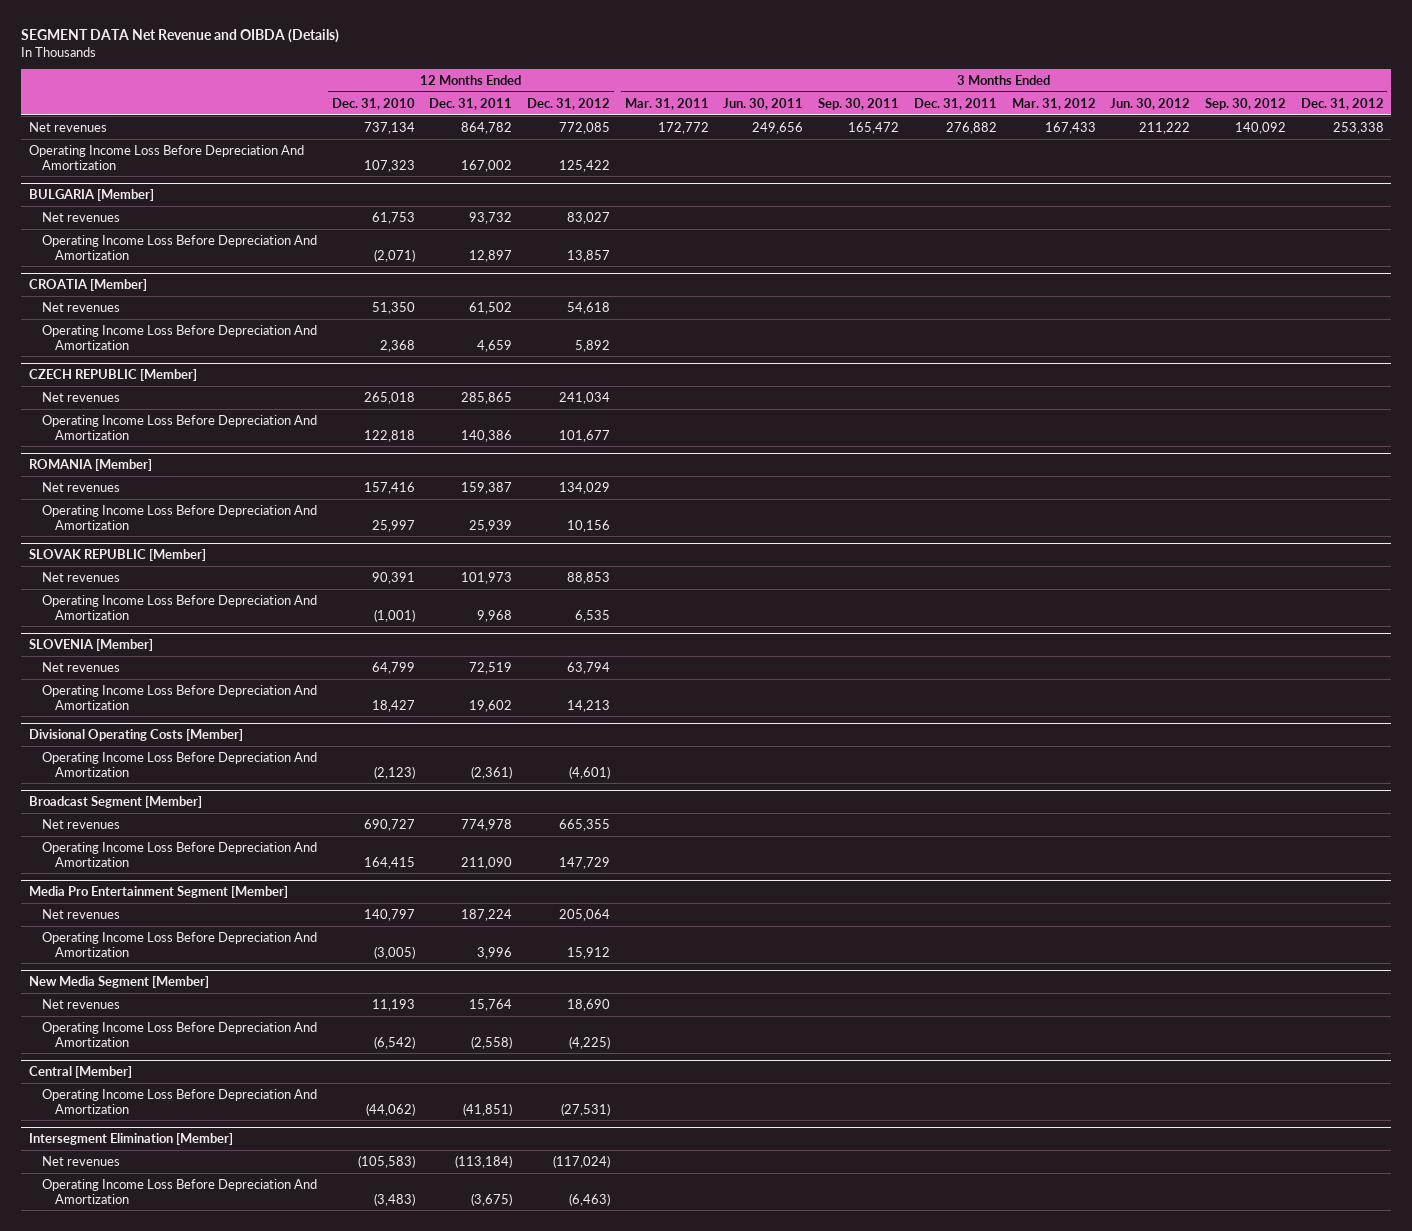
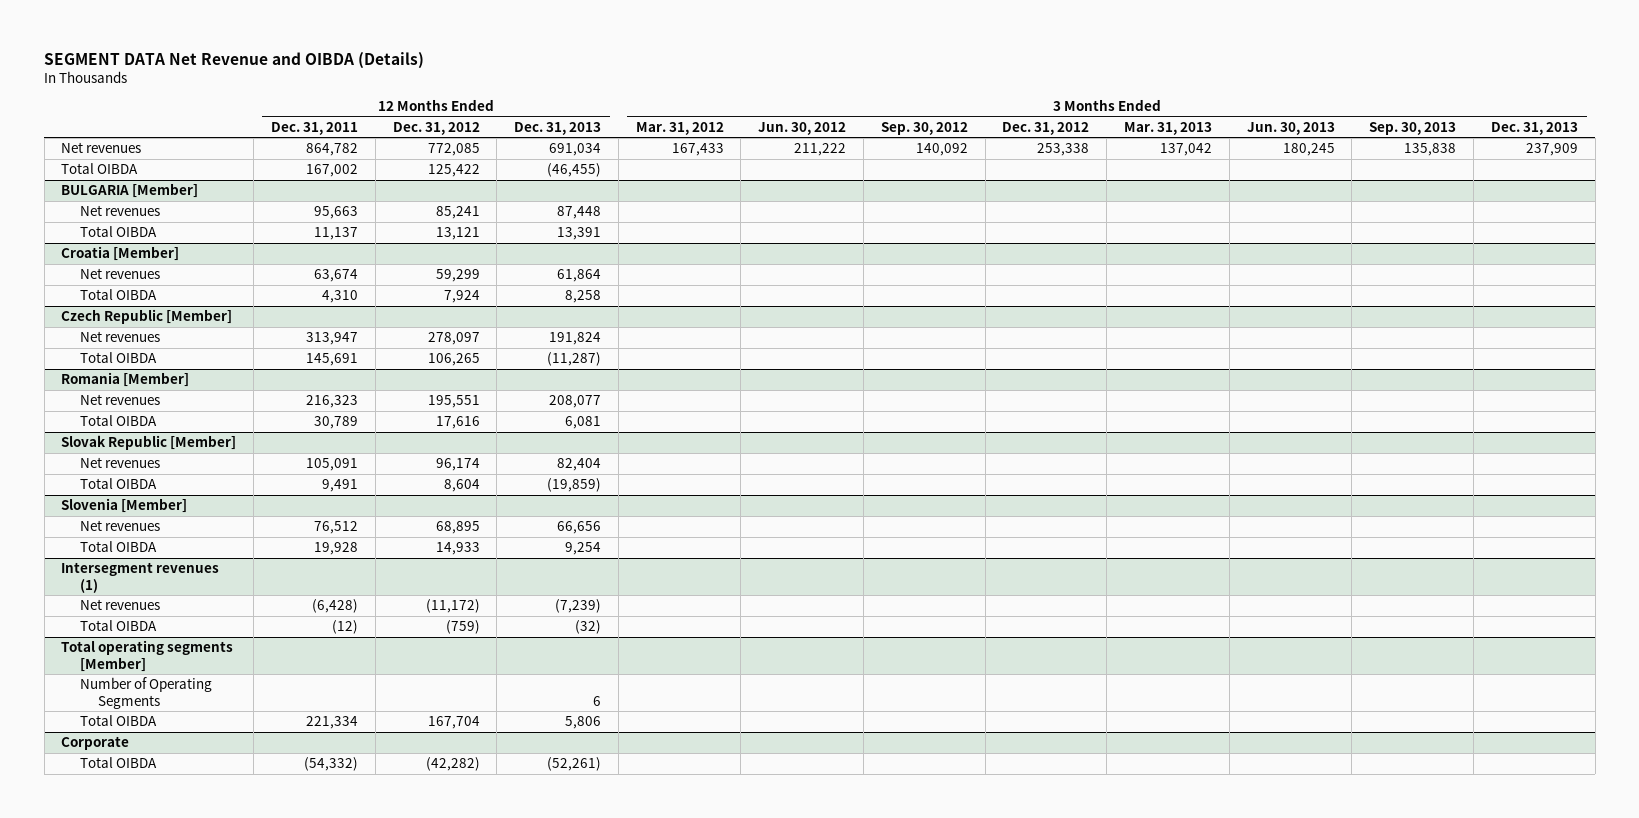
[331,97,415,110] Dec. 31, 2010 -> none
[624,97,709,110] Mar. 31, 2011 -> none
[723,97,804,110] Jun. 30, 2011 -> none
[818,97,900,110] Sep. 30, 2011 -> none
[913,97,997,110] Dec. 31, 2011 -> none
none -> [514,121,602,135] Dec. 31, 2013
none -> [1124,121,1213,135] Mar. 31, 2013
none -> [1246,121,1335,135] Jun. 30, 2013
none -> [1369,121,1457,135] Sep. 30, 2013
none -> [1490,121,1578,135] Dec. 31, 2013
[28,144,304,170] Operating Income Loss Before Depreciation And Amortization -> [61,163,139,175] Total OIBDA
[41,234,317,260] Operating Income Loss Before Depreciation And Amortization -> none
[41,324,317,350] Operating Income Loss Before Depreciation And Amortization -> none
[41,414,317,440] Operating Income Loss Before Depreciation And Amortization -> none
[41,504,317,530] Operating Income Loss Before Depreciation And Amortization -> none
[41,594,317,620] Operating Income Loss Before Depreciation And Amortization -> none
[41,684,317,710] Operating Income Loss Before Depreciation And Amortization -> none
[28,729,243,742] Divisional Operating Costs [Member] -> none
[41,751,317,777] Operating Income Loss Before Depreciation And Amortization -> none
[28,796,202,809] Broadcast Segment [Member] -> none
[41,841,317,867] Operating Income Loss Before Depreciation And Amortization -> none
[28,886,288,899] Media Pro Entertainment Segment [Member] -> none
[41,908,120,919] Net revenues -> none
[41,931,317,957] Operating Income Loss Before Depreciation And Amortization -> none
[28,976,209,989] New Media Segment [Member] -> none
[41,998,120,1009] Net revenues -> none
[41,1021,317,1047] Operating Income Loss Before Depreciation And Amortization -> none
[28,1066,132,1079] Central [Member] -> none
[41,1088,317,1114] Operating Income Loss Before Depreciation And Amortization -> none
[28,1133,233,1146] Intersegment Elimination [Member] -> none
[41,1155,120,1166] Net revenues -> none
[41,1178,317,1204] Operating Income Loss Before Depreciation And Amortization -> none
[469,211,513,224] 93,732 -> [313,206,358,220] 95,663
[567,211,611,224] 83,027 -> [435,206,480,220] 85,241
none -> [79,226,157,238] Total OIBDA
[28,279,147,292] CROATIA [Member] -> [61,246,180,262] Croatia [Member]
[469,301,513,314] 61,502 -> [313,269,358,283] 63,674
[567,301,611,314] 54,618 -> [435,269,480,283] 59,299
none -> [79,289,157,301] Total OIBDA
[28,369,197,382] CZECH REPUBLIC [Member] -> [61,309,233,325] Czech Republic [Member]
[461,391,513,404] 285,865 -> [305,332,358,346] 313,947
[559,391,611,404] 241,034 -> [427,332,480,346] 278,097
none -> [79,352,157,364] Total OIBDA
[28,459,152,472] ROMANIA [Member] -> [61,372,190,388] Romania [Member]
[461,481,513,494] 159,387 -> [305,395,358,409] 216,323
[559,481,611,494] 134,029 -> [427,395,480,409] 195,551
none -> [79,415,157,427] Total OIBDA
[28,549,206,562] SLOVAK REPUBLIC [Member] -> [61,435,237,451] Slovak Republic [Member]
[461,571,513,584] 101,973 -> [305,458,358,472] 105,091
[567,571,611,584] 88,853 -> [435,458,480,472] 96,174
none -> [79,478,157,490] Total OIBDA
[28,639,153,652] SLOVENIA [Member] -> [61,498,188,514] Slovenia [Member]
[469,661,513,674] 72,519 -> [313,521,358,535] 76,512
[567,661,611,674] 63,794 -> [435,521,480,535] 68,895
none -> [79,541,157,553] Total OIBDA
none -> [61,562,220,593] Intersegment revenues (1)
[461,818,513,831] 774,978 -> [311,599,358,614] (6,428)
[559,818,611,831] 665,355 -> [425,599,480,614] (11,172)
none -> [79,620,157,632] Total OIBDA
none -> [61,640,234,672] Total operating segments [Member]
none -> [79,677,212,709] Number of Operating Segments
none -> [79,715,157,727] Total OIBDA
none -> [61,736,130,751] Corporate
none -> [79,757,157,769] Total OIBDA

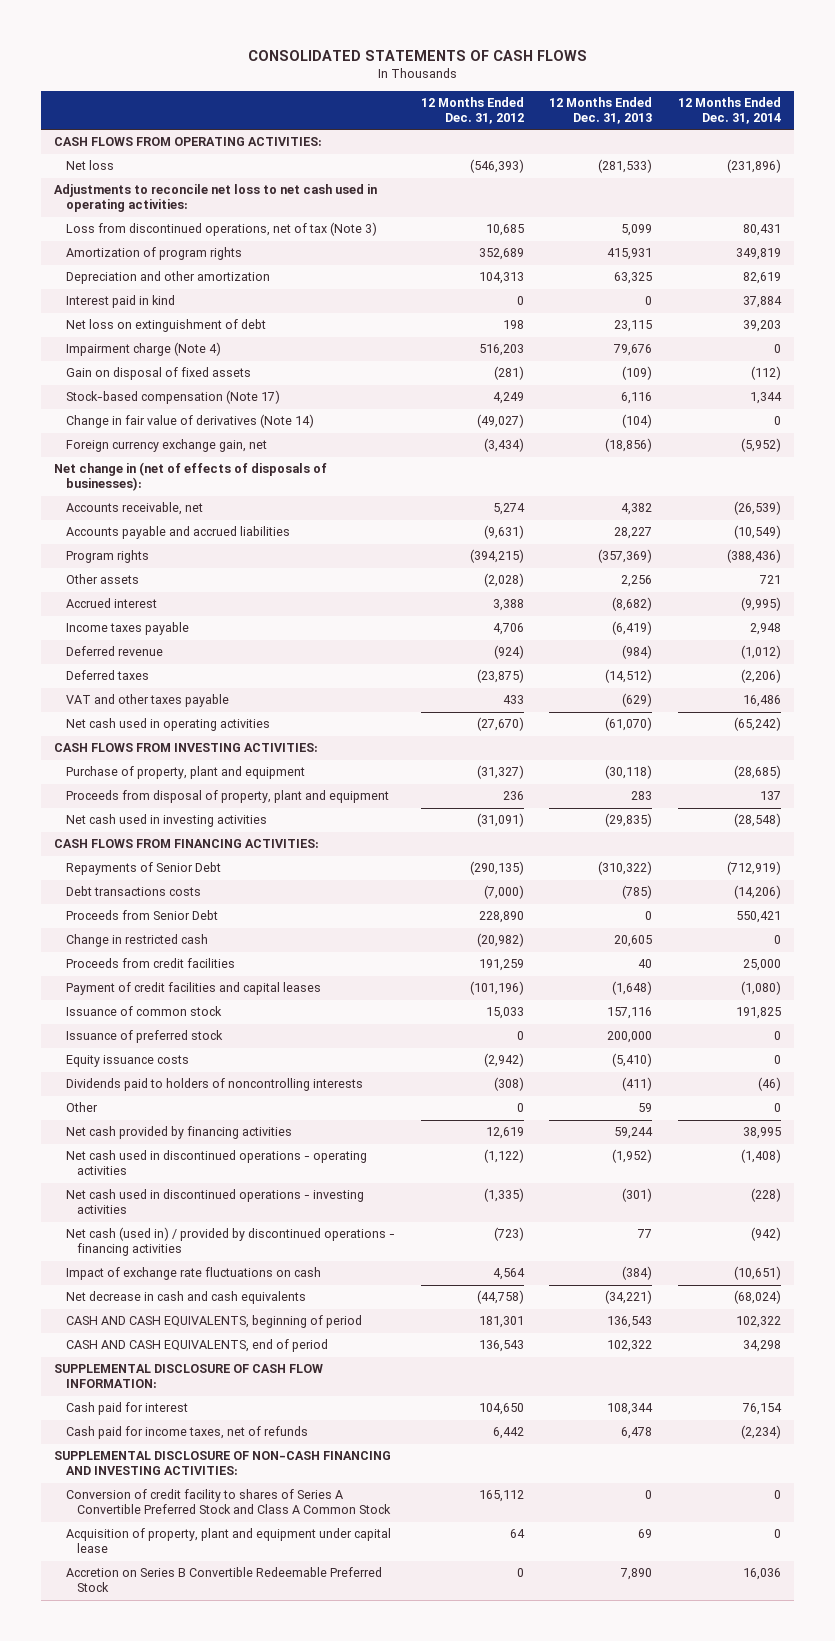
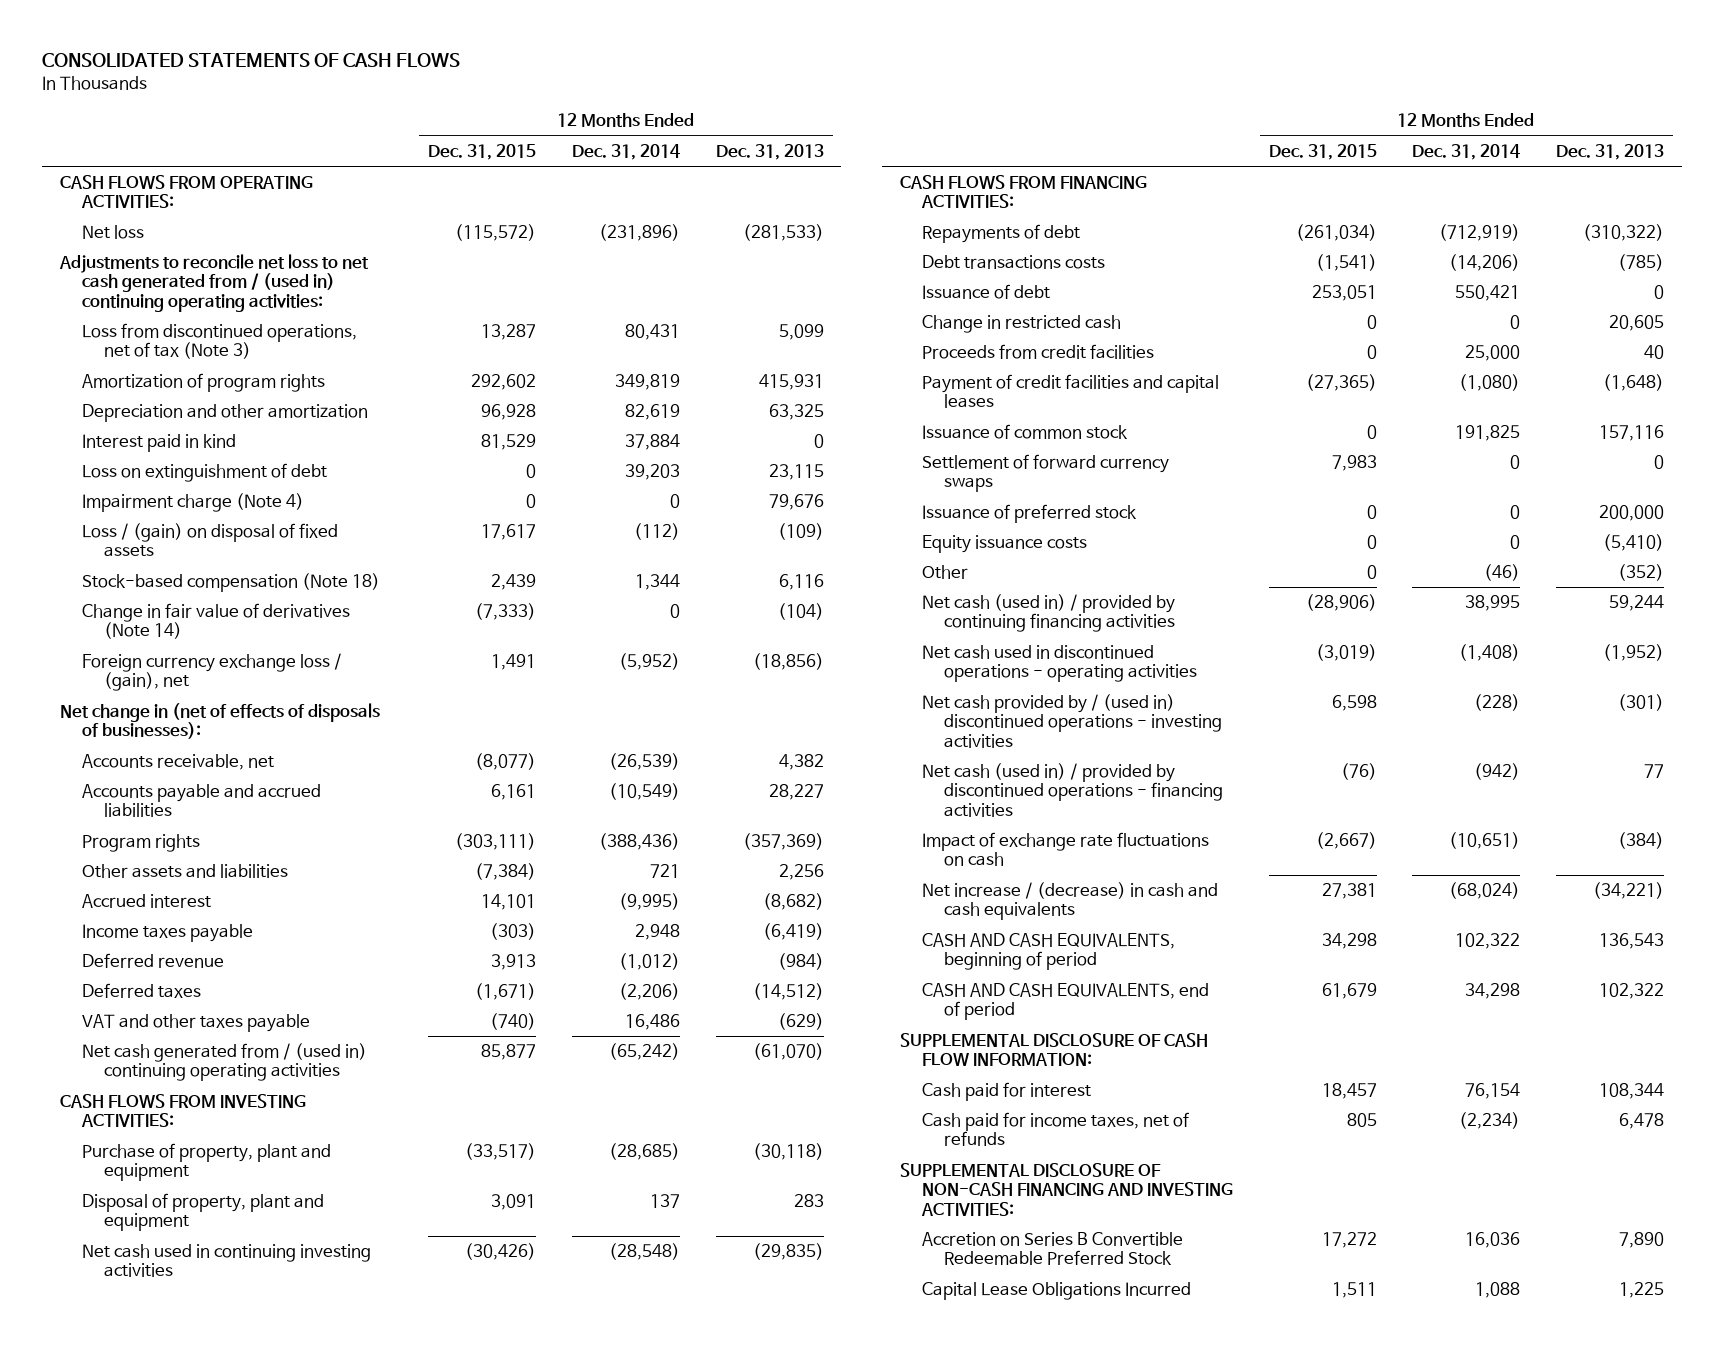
[420,97,524,125] 12 Months Ended Dec. 31, 2012 -> none
none -> [428,143,537,160] Dec. 31, 2015
[54,184,378,213] Adjustments to reconcile net loss to net cash used in operating activities: -> [58,254,369,312] Adjustments to reconcile net loss to net cash generated from / (used in) continuing operating activities:
[65,319,266,333] Net loss on extinguishment of debt -> [81,463,327,483] Loss on extinguishment of debt
[65,367,251,381] Gain on disposal of fixed assets -> [81,523,338,558] Loss / (gain) on disposal of fixed assets
[65,390,280,405] Stock-based compensation (Note 17) -> [81,573,380,593] Stock-based compensation (Note 18)
[65,439,267,453] Foreign currency exchange gain, net -> [81,653,342,692] Foreign currency exchange loss / (gain), net
[65,574,139,585] Other assets -> [81,864,288,879] Other assets and liabilities
[65,718,270,732] Net cash used in operating activities -> [81,1043,367,1082] Net cash generated from / (used in) continuing operating activities
[65,790,389,804] Proceeds from disposal of property, plant and equipment -> [81,1193,324,1232] Disposal of property, plant and equipment
[65,814,267,828] Net cash used in investing activities -> [81,1244,371,1278] Net cash used in continuing investing activities
[65,862,221,876] Repayments of Senior Debt -> [921,224,1080,244] Repayments of debt
[65,910,218,921] Proceeds from Senior Debt -> [921,284,1050,300] Issuance of debt
none -> [921,454,1169,493] Settlement of forward currency swaps
[65,1078,363,1092] Dividends paid to holders of noncontrolling interests -> none
[638,1103,653,1113] 59 -> [1617,564,1664,582] (352)
[774,1103,782,1113] 0 -> [1484,564,1521,582] (46)
[65,1126,292,1140] Net cash provided by financing activities -> [921,594,1175,633] Net cash (used in) / provided by continuing financing activities
[65,1189,364,1215] Net cash used in discontinued operations - investing activities -> [921,694,1222,748] Net cash provided by / (used in) discontinued operations - investing activities
[65,1291,306,1305] Net decrease in cash and cash equivalents -> [921,882,1218,921] Net increase / (decrease) in cash and cash equivalents
[65,1489,392,1515] Conversion of credit facility to shares of Series A Convertible Preferred Stock and Class A Common Stock -> none
[65,1528,391,1554] Acquisition of property, plant and equipment under capital lease -> none
none -> [921,1282,1191,1301] Capital Lease Obligations Incurred

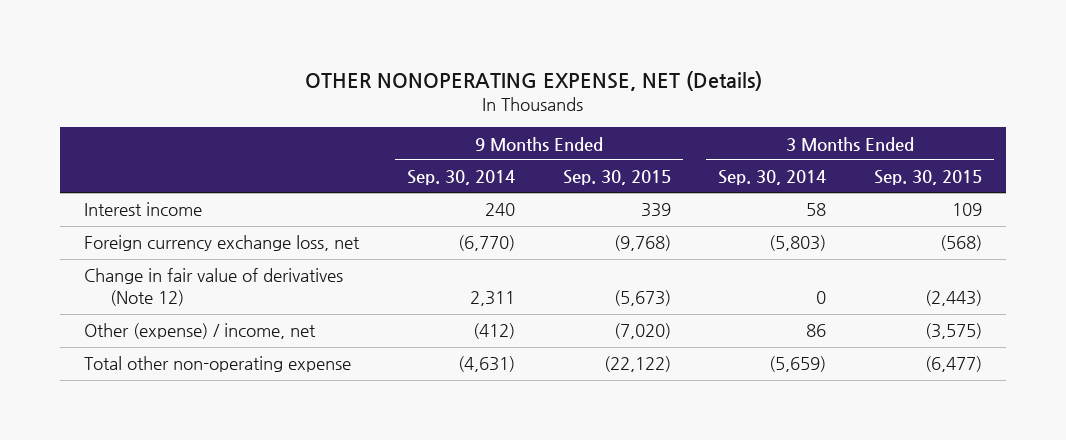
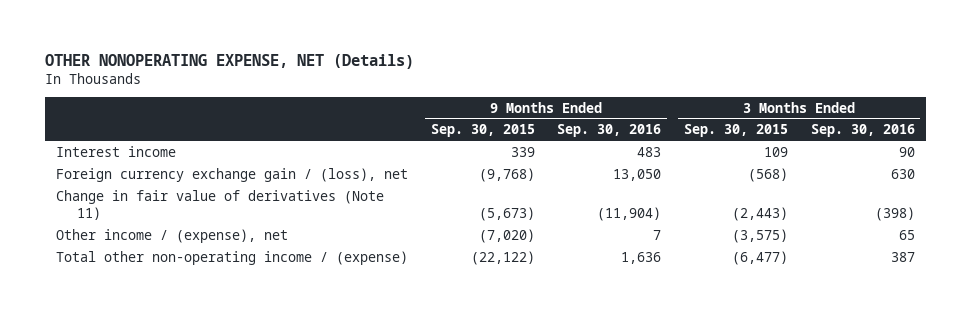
[406,170,515,186] Sep. 30, 2014 -> none
[718,170,827,186] Sep. 30, 2014 -> none
none -> [557,124,662,138] Sep. 30, 2016
none -> [810,124,915,138] Sep. 30, 2016
[84,235,361,252] Foreign currency exchange loss, net -> [56,167,409,182] Foreign currency exchange gain / (loss), net
[84,268,344,307] Change in fair value of derivatives (Note 12) -> [56,189,385,220] Change in fair value of derivatives (Note 11)
[84,323,317,340] Other (expense) / income, net -> [56,228,289,243] Other income / (expense), net
[84,356,352,373] Total other non-operating expense -> [56,250,409,265] Total other non-operating income / (expense)

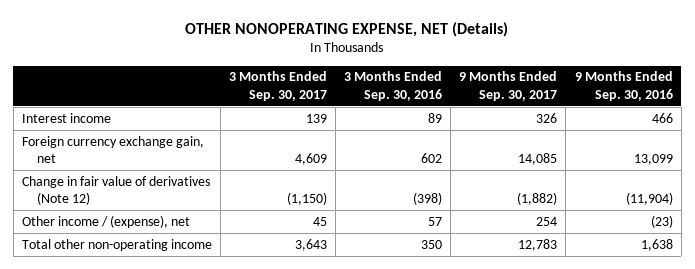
[430,124,535,138] Sep. 30, 2015 -> none
[684,124,789,138] Sep. 30, 2015 -> none
none -> [229,71,328,101] 3 Months Ended Sep. 30, 2017
none -> [459,71,558,101] 9 Months Ended Sep. 30, 2017
[637,146,662,157] 483 -> [651,112,673,123] 466
[898,146,915,157] 90 -> [428,112,443,123] 89
[56,167,409,182] Foreign currency exchange gain / (loss), net -> [21,135,204,164] Foreign currency exchange gain, net
[613,168,662,181] 13,050 -> [633,154,673,166] 13,099
[890,168,915,179] 630 -> [421,153,443,164] 602
[56,189,385,220] Change in fair value of derivatives (Note 11) -> [21,175,210,206] Change in fair value of derivatives (Note 12)
[653,229,662,240] 7 -> [650,214,673,228] (23)
[898,229,915,240] 65 -> [428,216,443,226] 57
[56,250,409,265] Total other non-operating income / (expense) -> [21,238,212,251] Total other non-operating income
[621,251,662,264] 1,636 -> [640,238,673,251] 1,638
[890,251,915,262] 387 -> [421,239,443,249] 350

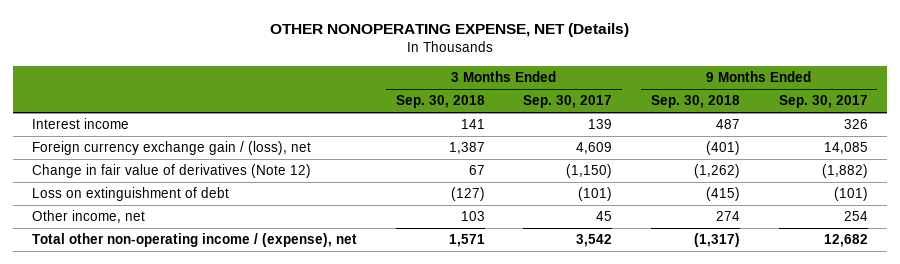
[344,71,443,101] 3 Months Ended Sep. 30, 2016 -> none
[574,71,673,101] 9 Months Ended Sep. 30, 2016 -> none
none -> [395,95,485,109] Sep. 30, 2018
none -> [651,95,741,109] Sep. 30, 2018
[21,135,204,164] Foreign currency exchange gain, net -> [32,141,312,156] Foreign currency exchange gain / (loss), net
none -> [32,187,230,202] Loss on extinguishment of debt
[21,214,190,228] Other income / (expense), net -> [32,210,146,224] Other income, net
[21,238,212,251] Total other non-operating income -> [32,233,358,248] Total other non-operating income / (expense), net
[295,238,328,251] 3,643 -> [576,234,613,248] 3,542
[518,238,558,251] 12,783 -> [823,234,868,248] 12,682

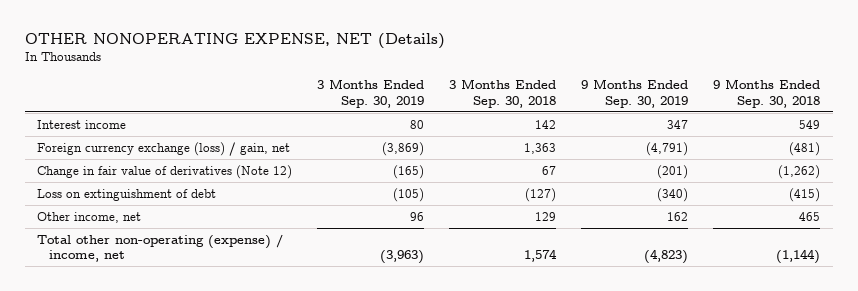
[523,95,613,109] Sep. 30, 2017 -> none
[778,95,868,109] Sep. 30, 2017 -> none
none -> [317,79,425,108] 3 Months Ended Sep. 30, 2019
none -> [581,79,689,108] 9 Months Ended Sep. 30, 2019
[460,119,485,130] 141 -> [535,119,557,129] 142
[716,119,741,130] 487 -> [799,119,821,129] 549
[32,141,312,156] Foreign currency exchange gain / (loss), net -> [37,141,291,156] Foreign currency exchange (loss) / gain, net
[448,142,485,155] 1,387 -> [524,142,557,154] 1,363
[706,141,741,156] (401) -> [789,141,821,156] (481)
[460,211,485,222] 103 -> [535,211,557,221] 129
[716,211,741,222] 274 -> [799,211,821,221] 465
[32,233,358,248] Total other non-operating income / (expense), net -> [37,233,284,263] Total other non-operating (expense) / income, net
[448,234,485,248] 1,571 -> [524,249,558,263] 1,574
[694,233,741,248] (1,317) -> [776,249,821,265] (1,144)

